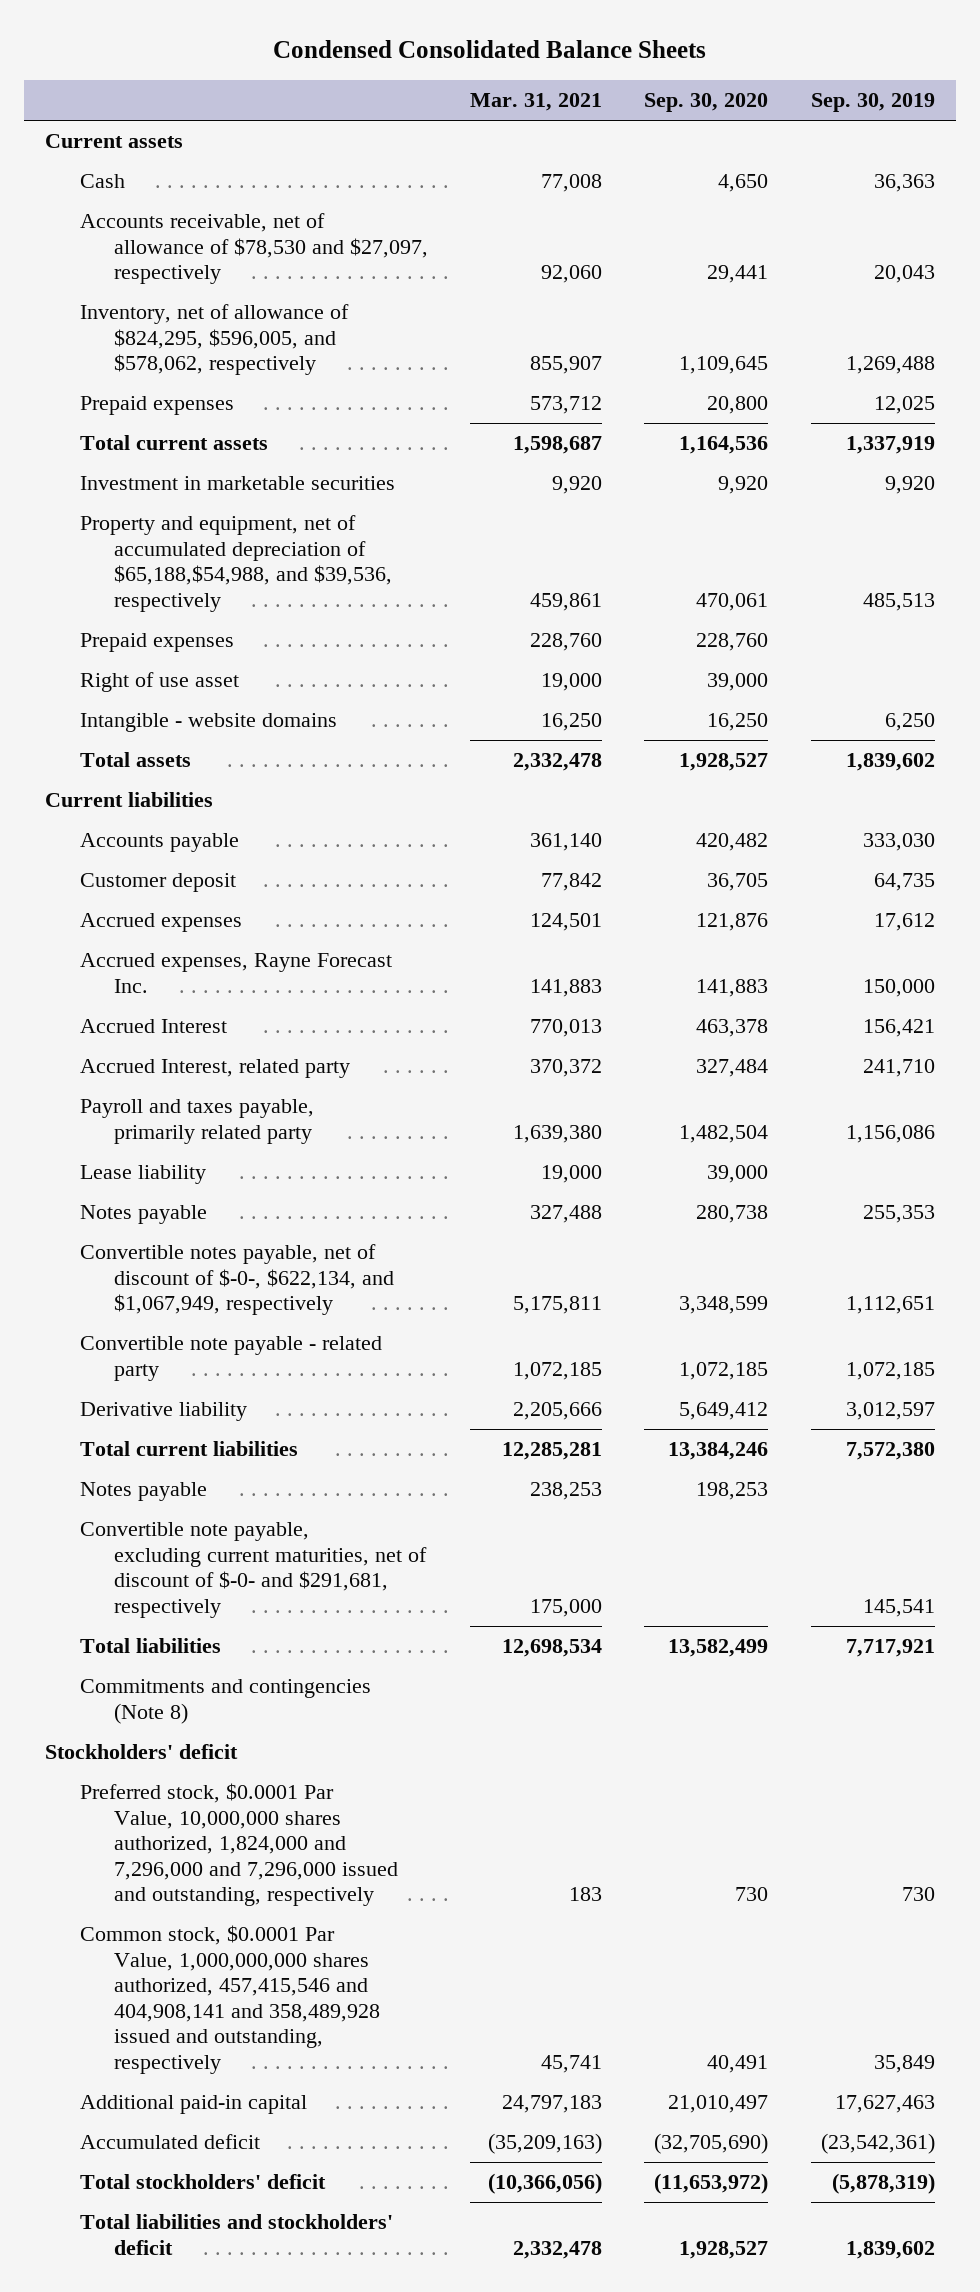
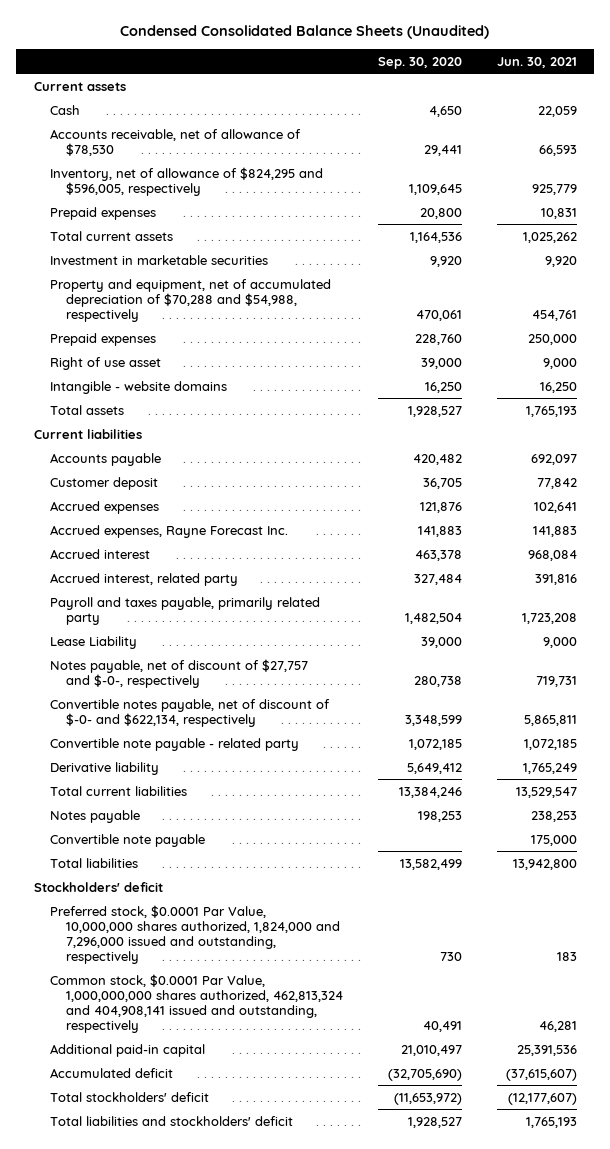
[272,39,706,58] Condensed Consolidated Balance Sheets -> [120,25,490,40] Condensed Consolidated Balance Sheets (Unaudited)
[470,93,603,112] Mar. 31, 2021 -> none
[810,93,935,113] Sep. 30, 2019 -> none
none -> [496,56,577,68] Jun. 30, 2021
[79,213,429,285] Accounts receivable, net of allowance of $78,530 and $27,097, respectively -> [49,128,301,156] Accounts receivable, net of allowance of $78,530
[79,304,349,376] Inventory, net of allowance of $824,295, $596,005, and $578,062, respectively -> [49,166,323,196] Inventory, net of allowance of $824,295 and $596,005, respectively
[79,515,393,612] Property and equipment, net of accumulated depreciation of $65,188,$54,988, and $39,536, respectively -> [49,278,331,322] Property and equipment, net of accumulated depreciation of $70,288 and $54,988, respectively
[79,1019,227,1034] Accrued Interest -> [49,548,150,559] Accrued interest
[79,1059,350,1079] Accrued Interest, related party -> [49,572,238,586] Accrued interest, related party
[79,1165,206,1185] Lease liability -> [49,635,137,649] Lease Liability
[79,1205,207,1225] Notes payable -> [49,658,308,688] Notes payable, net of discount of $27,757 and $-0-, respectively
[79,1244,395,1316] Convertible notes payable, net of discount of $-0-, $622,134, and $1,067,949, respectively -> [49,698,330,727] Convertible notes payable, net of discount of $-0- and $622,134, respectively
[79,1522,428,1618] Convertible note payable, excluding current maturities, net of discount of $-0- and $291,681, respectively -> [49,833,205,847] Convertible note payable
[79,1679,371,1724] Commitments and contingencies (Note 8) -> none
[79,1783,399,1907] Preferred stock, $0.0001 Par Value, 10,000,000 shares authorized, 1,824,000 and 7,296,000 and 7,296,000 issued and outstanding, respectively -> [49,904,341,964] Preferred stock, $0.0001 Par Value, 10,000,000 shares authorized, 1,824,000 and 7,296,000 issued and outstanding, respectively
[79,1925,381,2074] Common stock, $0.0001 Par Value, 1,000,000,000 shares authorized, 457,415,546 and 404,908,141 and 358,489,928 issued and outstanding, respectively -> [49,973,344,1033] Common stock, $0.0001 Par Value, 1,000,000,000 shares authorized, 462,813,324 and 404,908,141 issued and outstanding, respectively

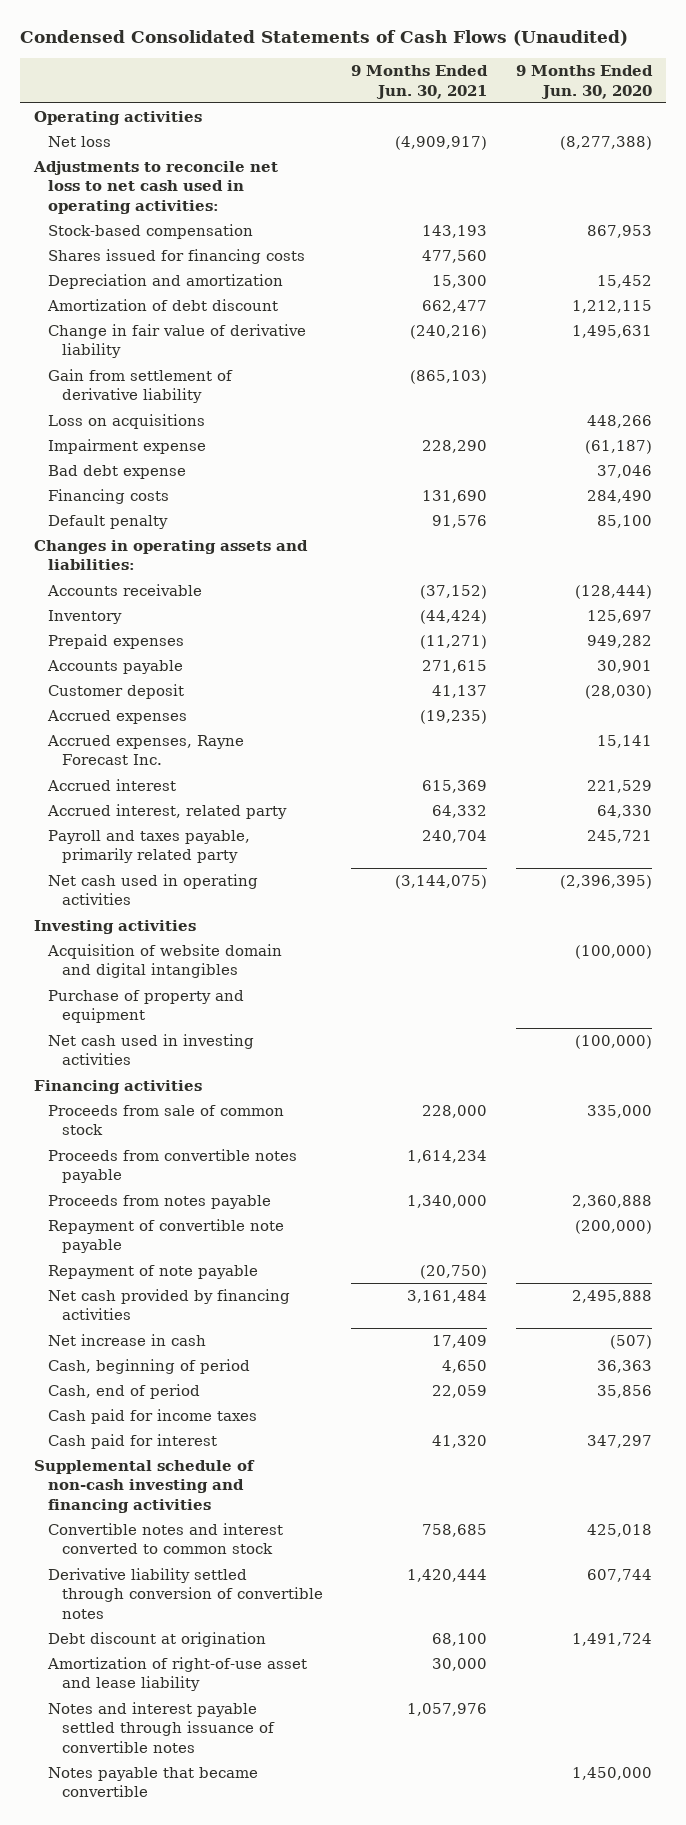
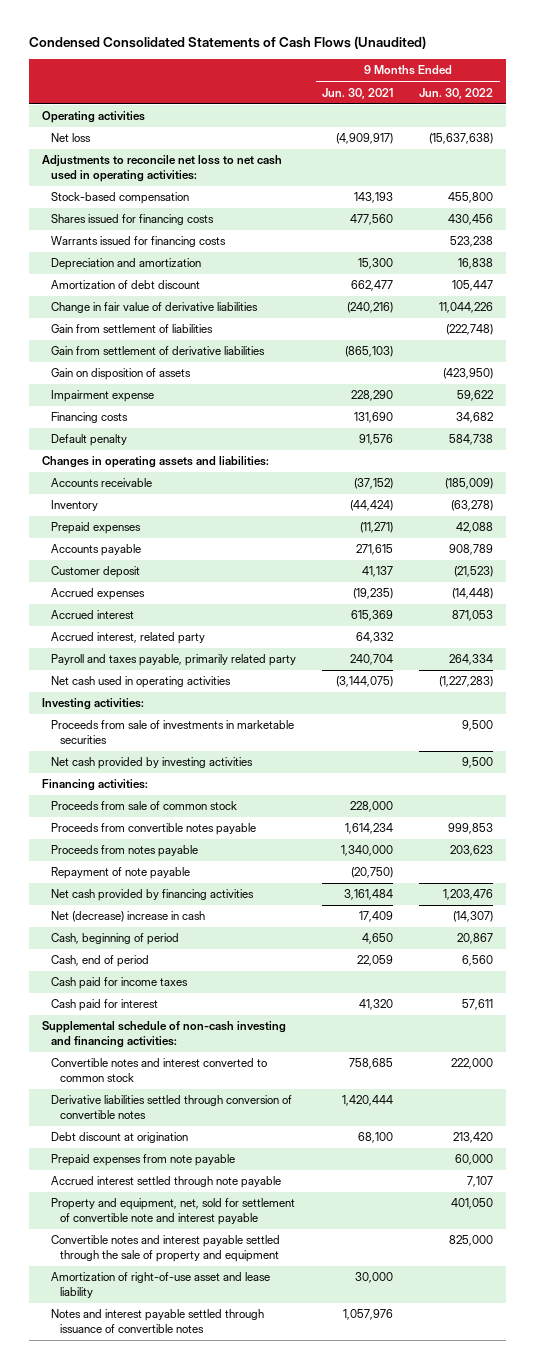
[515,65,653,99] 9 Months Ended Jun. 30, 2020 -> none
none -> [419,87,494,99] Jun. 30, 2022
none -> [50,236,226,248] Warrants issued for financing costs
[47,414,205,430] Loss on acquisitions -> none
[47,324,306,359] Change in fair value of derivative liability -> [50,302,258,314] Change in fair value of derivative liabilities
none -> [50,324,213,334] Gain from settlement of liabilities
[47,369,233,404] Gain from settlement of derivative liability -> [50,346,265,356] Gain from settlement of derivative liabilities
none -> [50,368,191,381] Gain on disposition of assets
[47,465,186,480] Bad debt expense -> none
[46,735,244,766] Accrued expenses, Rayne Forecast Inc. -> none
[46,944,282,979] Acquisition of website domain and digital intangibles -> none
[47,990,244,1024] Purchase of property and equipment -> none
[34,920,197,935] Investing activities -> [42,698,145,711] Investing activities:
none -> [50,720,294,744] Proceeds from sale of investments in marketable securities
[47,1034,254,1066] Net cash used in investing activities -> [50,757,253,770] Net cash provided by investing activities
[34,1080,203,1095] Financing activities -> [42,779,149,792] Financing activities:
[47,1219,284,1254] Repayment of convertible note payable -> none
[47,1334,206,1347] Net increase in cash -> [50,911,205,923] Net (decrease) increase in cash
[34,1460,256,1513] Supplemental schedule of non-cash investing and financing activities -> [42,1021,287,1048] Supplemental schedule of non-cash investing and financing activities:
[47,1568,323,1619] Derivative liability settled through conversion of convertible notes -> [50,1095,292,1119] Derivative liabilities settled through conversion of convertible notes
none -> [50,1154,235,1167] Prepaid expenses from note payable
none -> [50,1176,281,1189] Accrued interest settled through note payable
none -> [50,1198,295,1225] Property and equipment, net, sold for settlement of convertible note and interest payable
none -> [50,1235,280,1262] Convertible notes and interest payable settled through the sale of property and equipment
[47,1767,258,1798] Notes payable that became convertible -> none

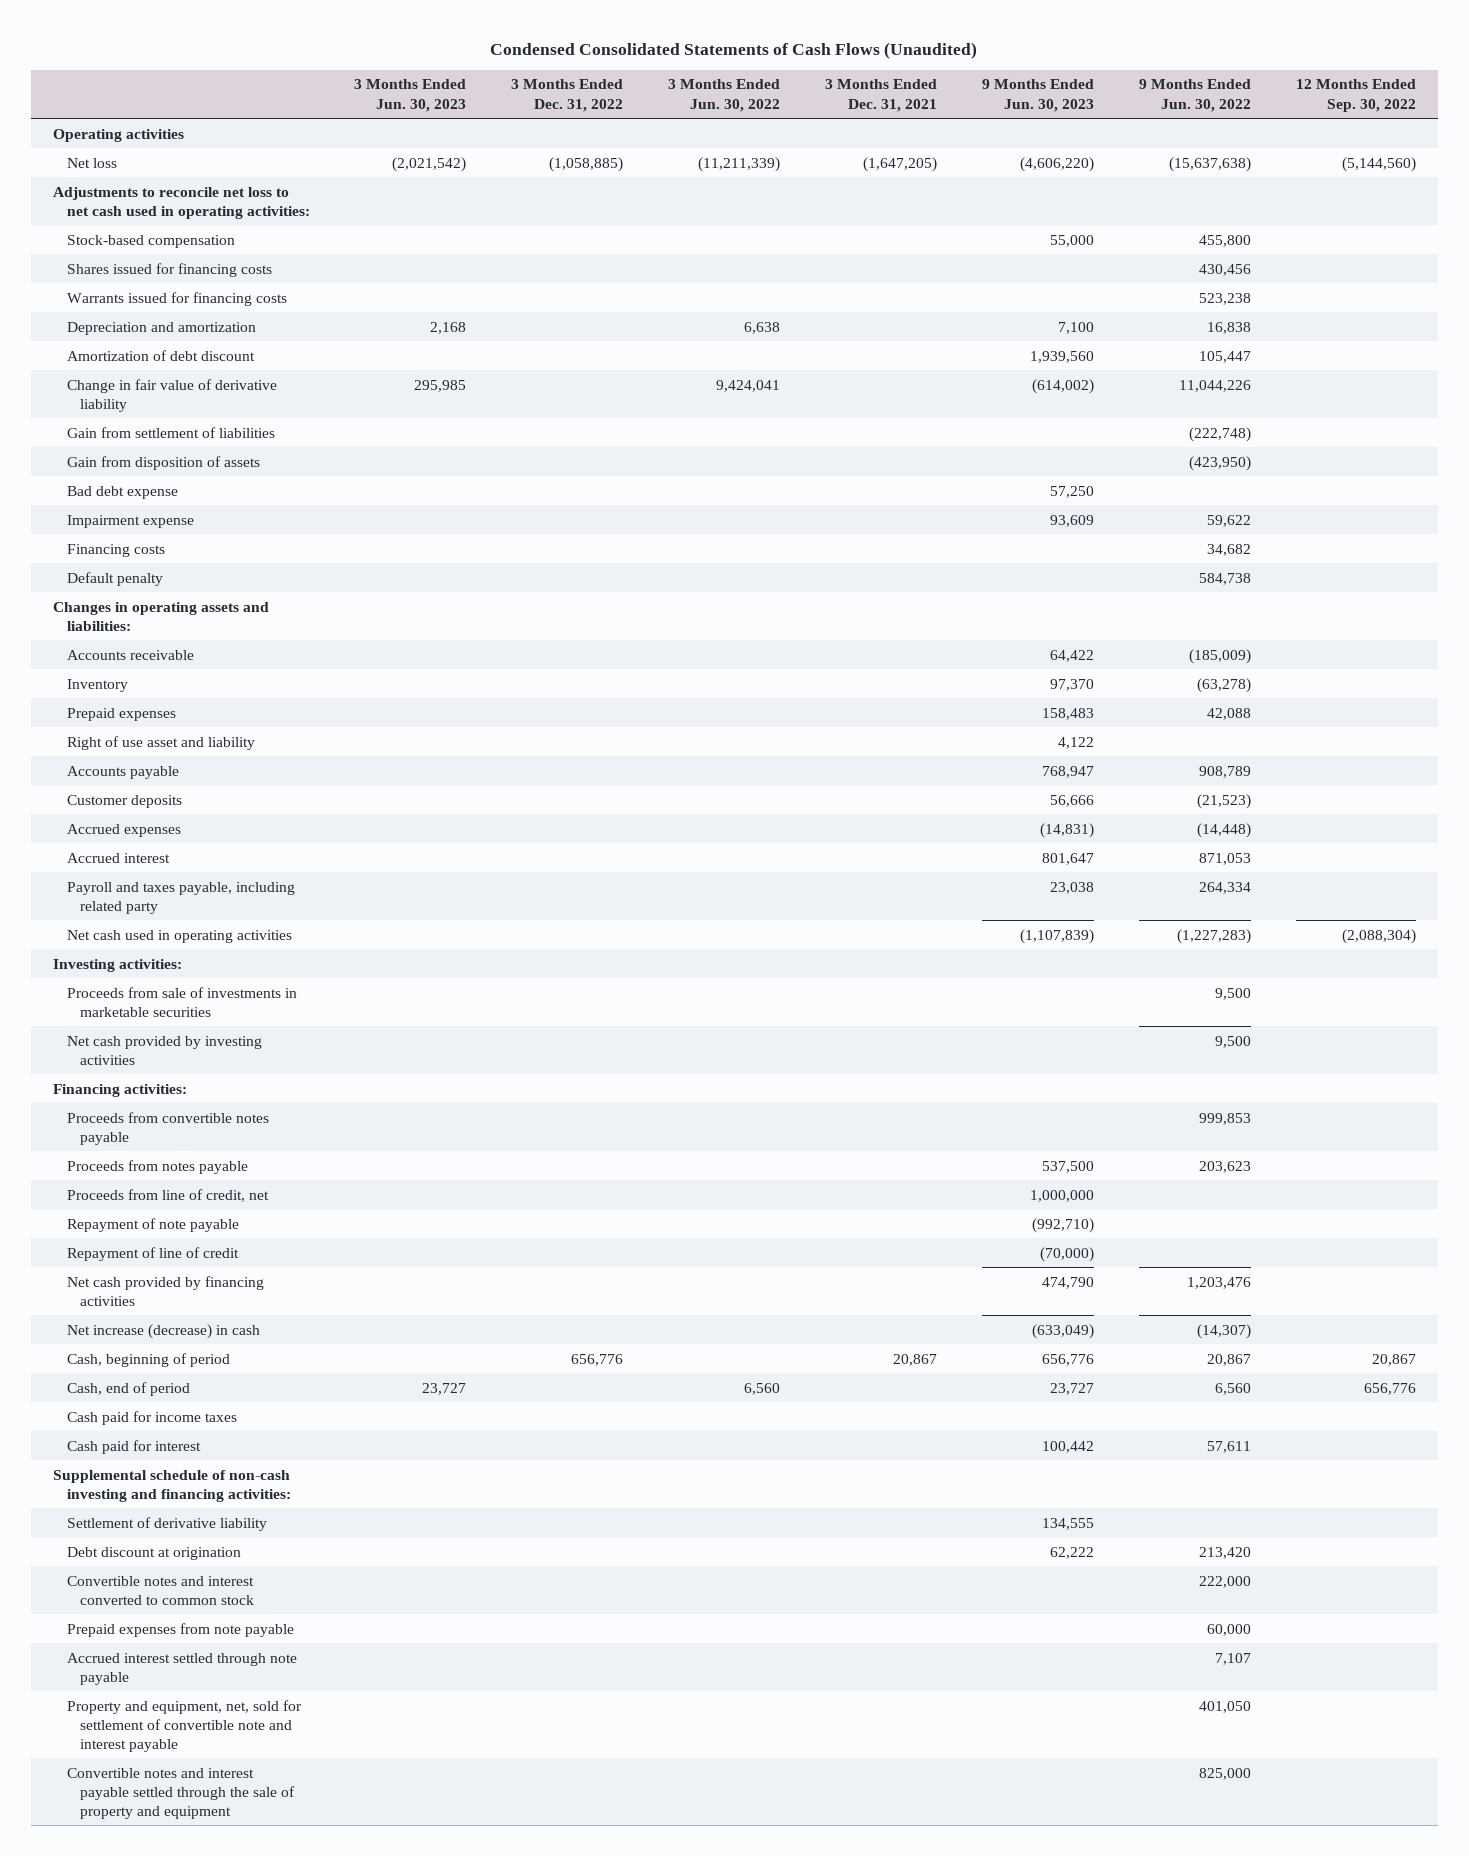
[322,87,394,99] Jun. 30, 2021 -> none
none -> [354,79,467,112] 3 Months Ended Jun. 30, 2023
none -> [511,79,624,112] 3 Months Ended Dec. 31, 2022
none -> [668,79,781,112] 3 Months Ended Jun. 30, 2022
none -> [825,79,938,112] 3 Months Ended Dec. 31, 2021
none -> [981,79,1094,112] 9 Months Ended Jun. 30, 2023
none -> [1295,79,1416,112] 12 Months Ended Sep. 30, 2022
[50,302,258,314] Change in fair value of derivative liabilities -> [66,378,277,412] Change in fair value of derivative liability
[50,346,265,356] Gain from settlement of derivative liabilities -> none
[50,368,191,381] Gain on disposition of assets -> [66,455,260,470] Gain from disposition of assets
none -> [66,485,178,499] Bad debt expense
none -> [66,735,255,750] Right of use asset and liability
[50,566,140,579] Customer deposit -> [66,794,182,808] Customer deposits
[50,632,205,645] Accrued interest, related party -> none
[50,654,296,667] Payroll and taxes payable, primarily related party -> [66,881,295,914] Payroll and taxes payable, including related party
[50,801,237,811] Proceeds from sale of common stock -> none
none -> [66,1188,269,1202] Proceeds from line of credit, net
none -> [66,1246,239,1261] Repayment of line of credit
[50,911,205,923] Net (decrease) increase in cash -> [66,1323,260,1339] Net increase (decrease) in cash
[50,1095,292,1119] Derivative liabilities settled through conversion of convertible notes -> none
none -> [66,1516,267,1531] Settlement of derivative liability
[50,1058,267,1082] Convertible notes and interest converted to common stock -> [66,1575,254,1605] Convertible notes and interest converted to common stock
[50,1272,270,1298] Amortization of right-of-use asset and lease liability -> none
[50,1309,264,1333] Notes and interest payable settled through issuance of convertible notes -> none

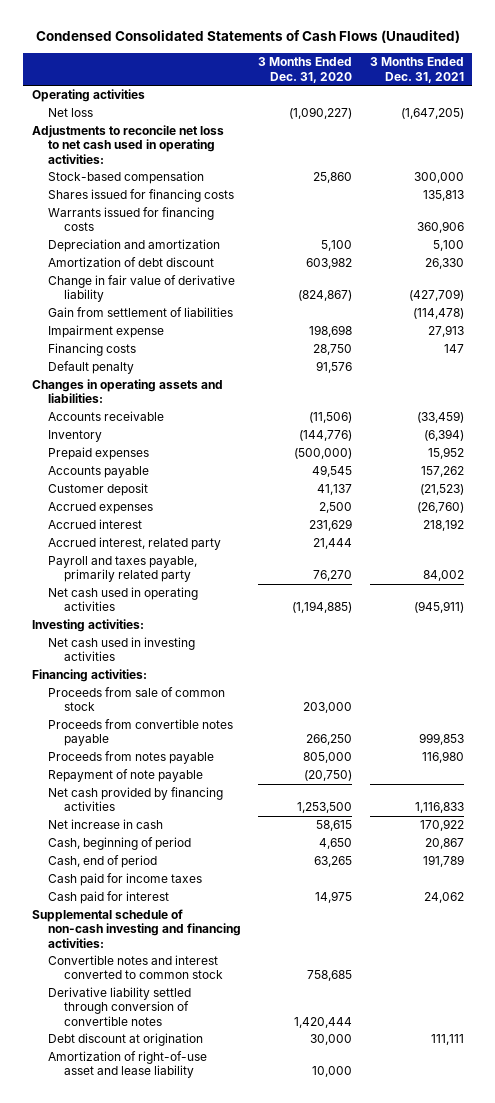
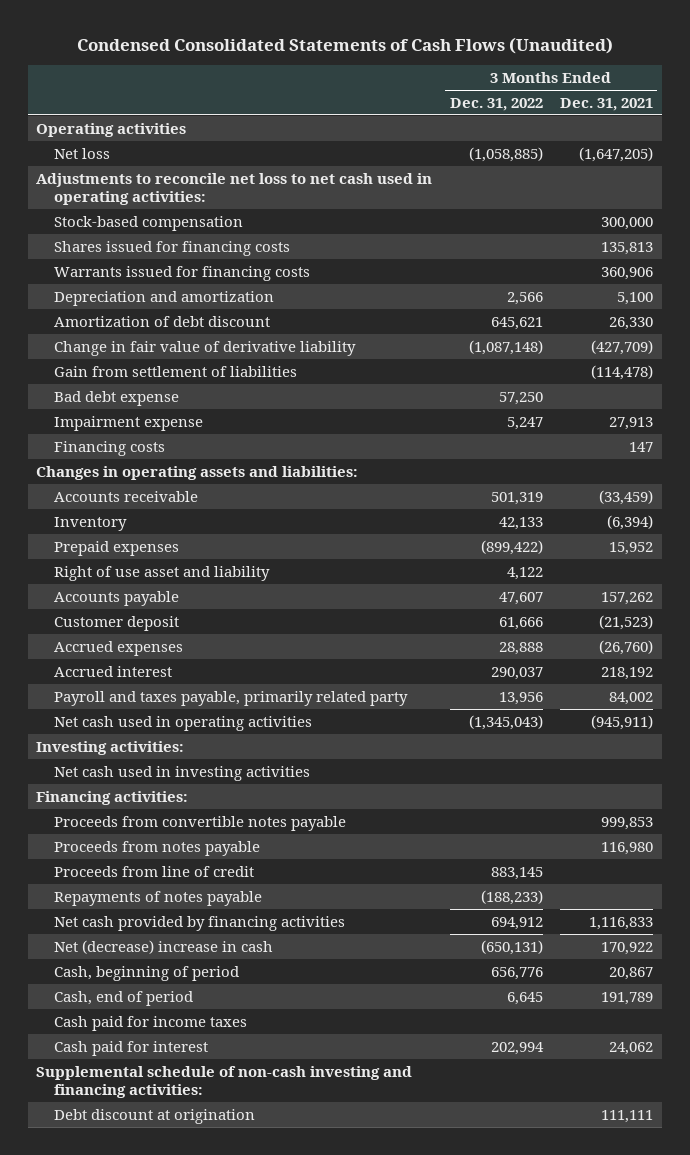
[258,57,353,83] 3 Months Ended Dec. 31, 2020 -> none
none -> [449,97,543,111] Dec. 31, 2022
none -> [54,390,180,406] Bad debt expense
[47,361,134,375] Default penalty -> none
none -> [54,565,271,581] Right of use asset and liability
[47,537,221,551] Accrued interest, related party -> none
[47,687,225,712] Proceeds from sale of common stock -> none
none -> [54,865,255,877] Proceeds from line of credit
[47,769,203,783] Repayment of note payable -> [54,890,263,906] Repayments of notes payable
[47,819,163,830] Net increase in cash -> [54,939,274,954] Net (decrease) increase in cash
[47,955,224,980] Convertible notes and interest converted to common stock -> none
[47,987,191,1026] Derivative liability settled through conversion of convertible notes -> none
[47,1051,207,1079] Amortization of right-of-use asset and lease liability -> none

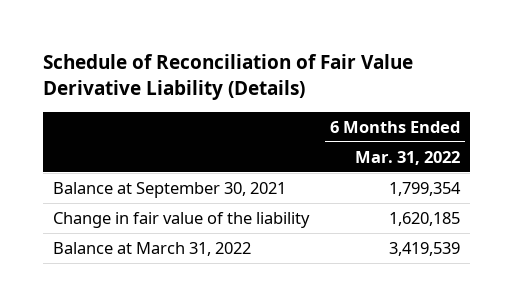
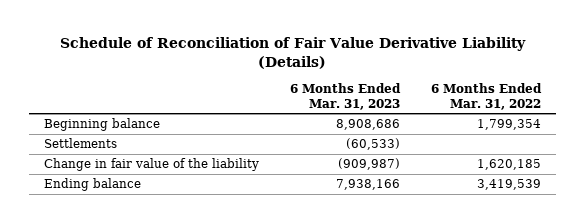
none -> [289,83,401,110] 6 Months Ended Mar. 31, 2023
[53,182,287,199] Balance at September 30, 2021 -> [44,118,161,132] Beginning balance
none -> [44,138,118,149] Settlements
[53,242,252,257] Balance at March 31, 2022 -> [44,178,142,192] Ending balance

